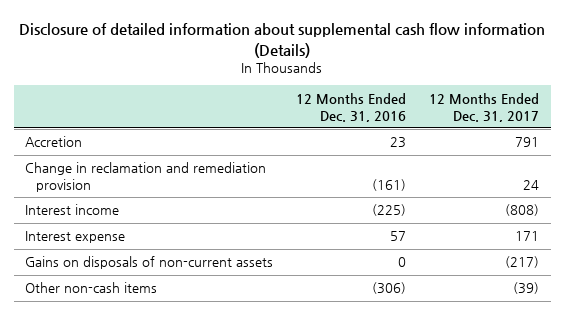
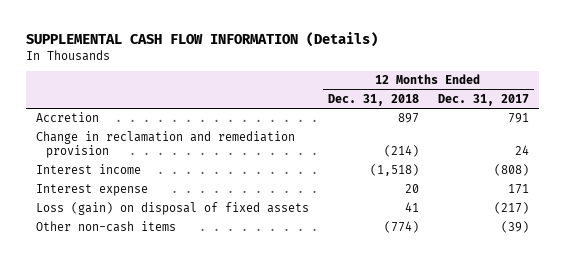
[19,23,546,58] Disclosure of detailed information about supplemental cash flow information (Details) -> [26,31,379,47] SUPPLEMENTAL CASH FLOW INFORMATION (Details)
[296,92,407,122] 12 Months Ended Dec. 31, 2016 -> none
none -> [327,94,419,107] Dec. 31, 2018
[25,256,274,270] Gains on disposals of non-current assets -> [35,202,309,216] Loss (gain) on disposal of fixed assets

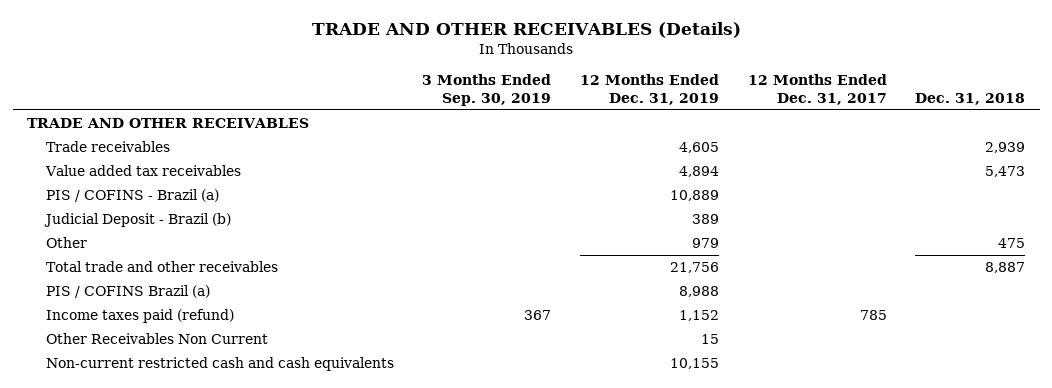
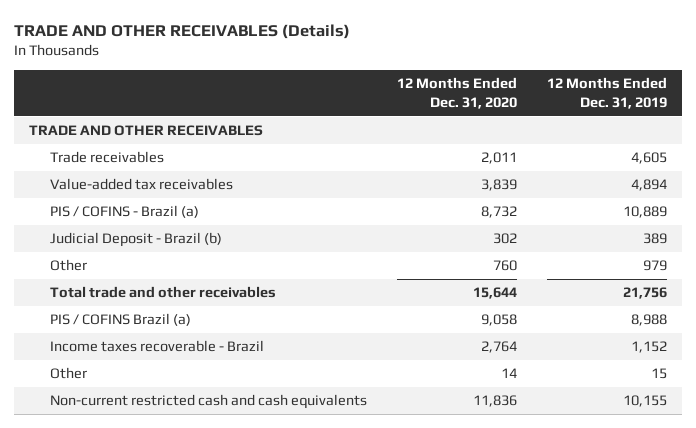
[422,74,552,107] 3 Months Ended Sep. 30, 2019 -> none
[747,74,887,106] 12 Months Ended Dec. 31, 2017 -> none
[915,93,1026,106] Dec. 31, 2018 -> none
none -> [396,77,517,109] 12 Months Ended Dec. 31, 2020
[44,164,241,176] Value added tax receivables -> [49,178,233,191] Value-added tax receivables
[45,308,234,323] Income taxes paid (refund) -> [49,340,264,353] Income taxes recoverable - Brazil
[45,332,268,344] Other Receivables Non Current -> [49,367,87,380] Other

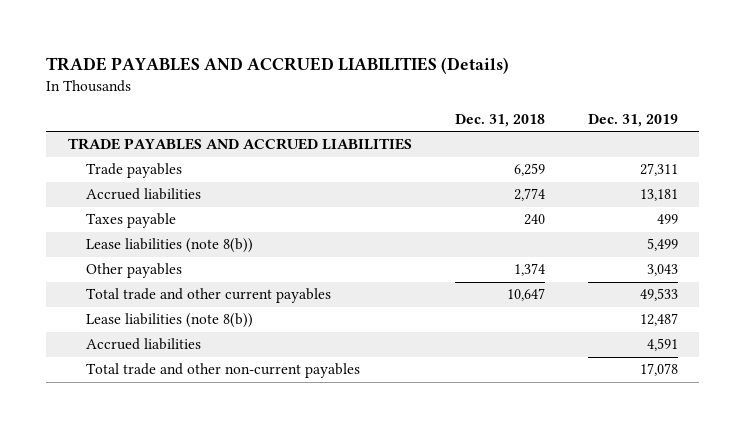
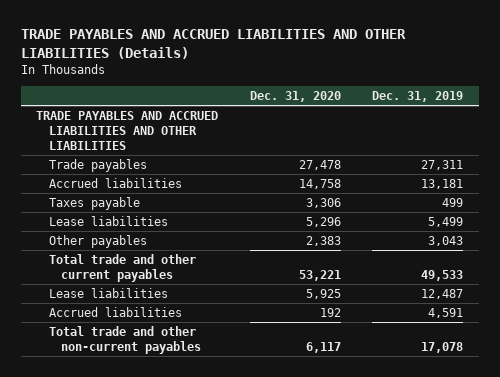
[46,57,510,75] TRADE PAYABLES AND ACCRUED LIABILITIES (Details) -> [20,29,406,60] TRADE PAYABLES AND ACCRUED LIABILITIES AND OTHER LIABILITIES (Details)
[454,113,545,127] Dec. 31, 2018 -> none
none -> [249,91,341,103] Dec. 31, 2020
[67,138,412,151] TRADE PAYABLES AND ACCRUED LIABILITIES -> [36,110,219,151] TRADE PAYABLES AND ACCRUED LIABILITIES AND OTHER LIABILITIES
[86,238,254,254] Lease liabilities (note 8(b)) -> [48,215,168,226] Lease liabilities
[86,313,254,329] Lease liabilities (note 8(b)) -> [48,287,168,298] Lease liabilities

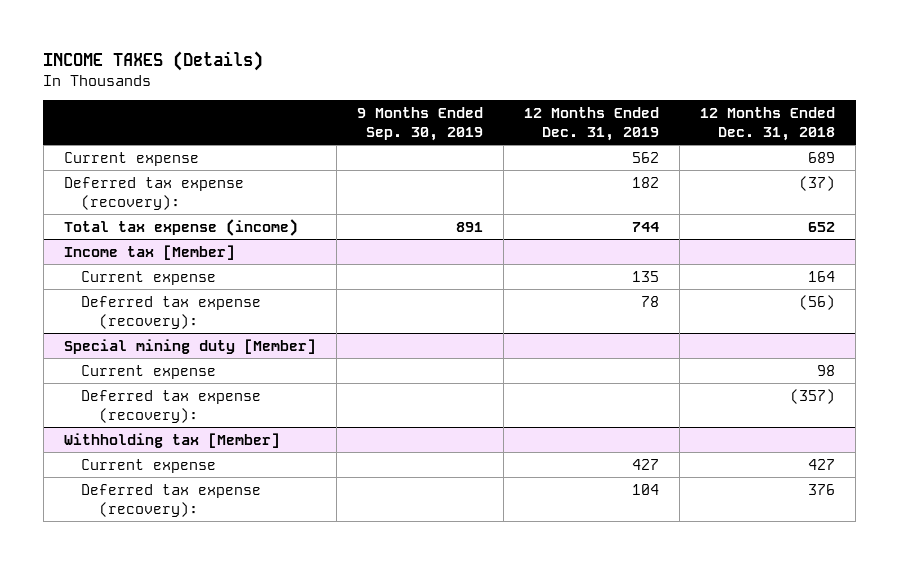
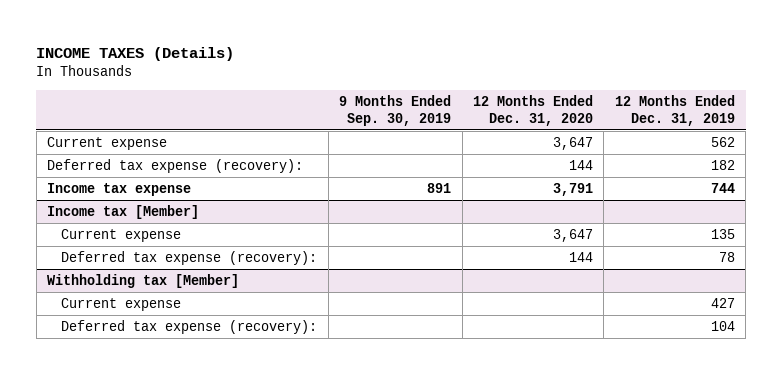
[699,106,835,141] 12 Months Ended Dec. 31, 2018 -> none
none -> [472,94,593,126] 12 Months Ended Dec. 31, 2020
[63,218,298,236] Total tax expense (income) -> [47,182,192,196] Income tax expense
[63,338,316,354] Special mining duty [Member] -> none
[81,364,217,379] Current expense -> none
[81,389,262,423] Deferred tax expense (recovery): -> none

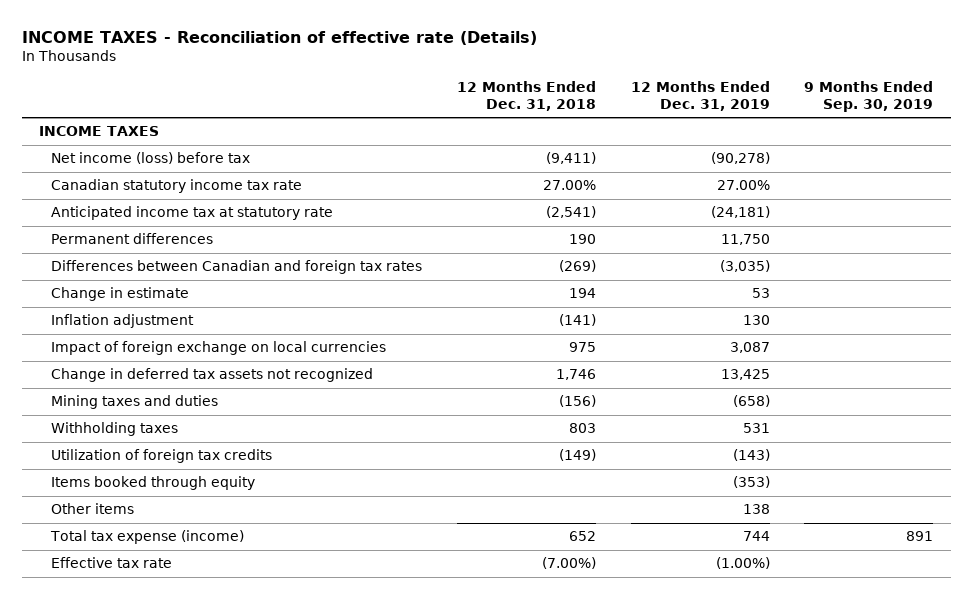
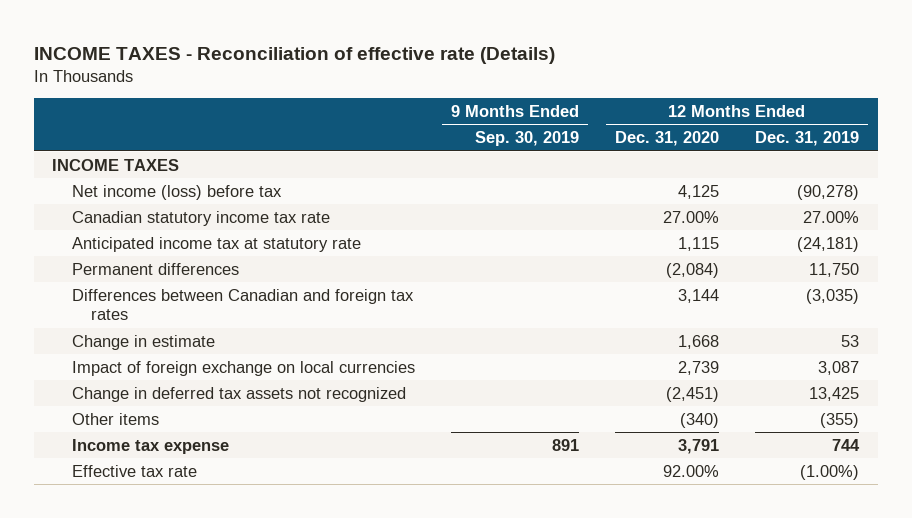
[456,81,596,111] 12 Months Ended Dec. 31, 2018 -> none
none -> [615,131,720,147] Dec. 31, 2020
[51,314,195,329] Inflation adjustment -> none
[51,395,219,410] Mining taxes and duties -> none
[51,422,179,437] Withholding taxes -> none
[51,449,273,464] Utilization of foreign tax credits -> none
[51,476,256,491] Items booked through equity -> none
[742,504,770,515] 138 -> [820,412,860,428] (355)
[50,530,245,545] Total tax expense (income) -> [71,438,229,454] Income tax expense

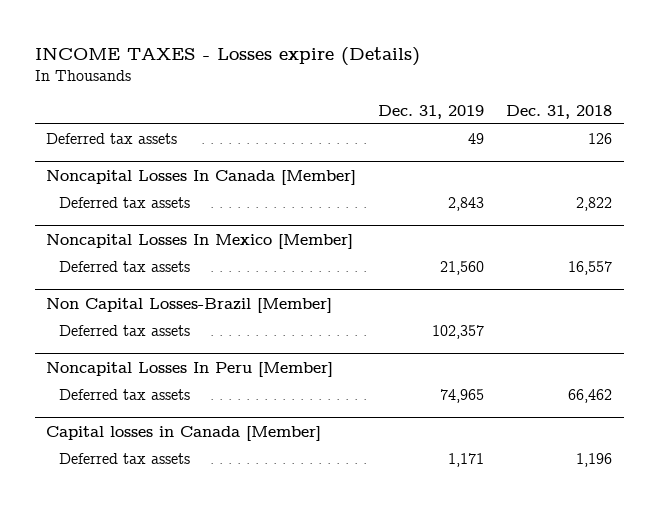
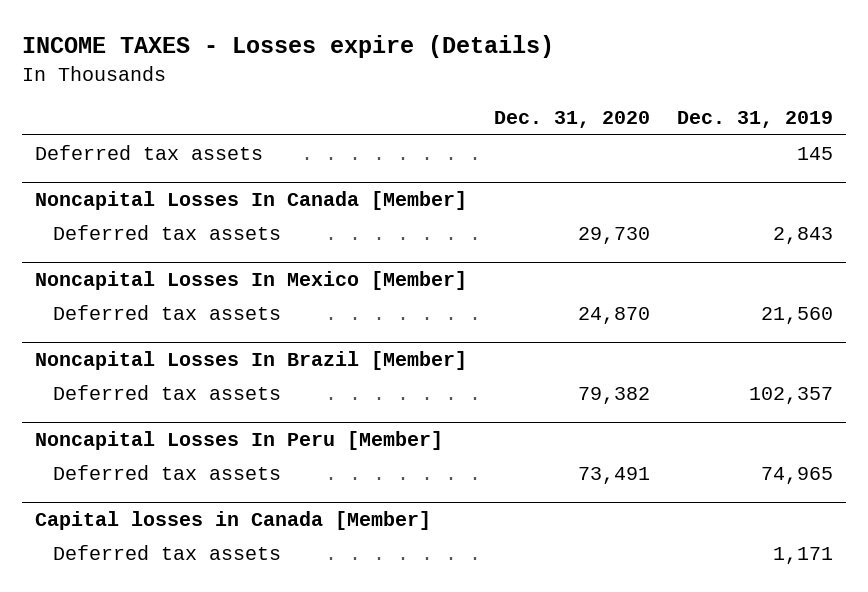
[506,104,613,119] Dec. 31, 2018 -> none
none -> [494,111,651,129] Dec. 31, 2020
[468,133,485,145] 49 -> [796,146,833,160] 145
[46,298,333,314] Non Capital Losses-Brazil [Member] -> [35,351,468,371] Noncapital Losses In Brazil [Member]

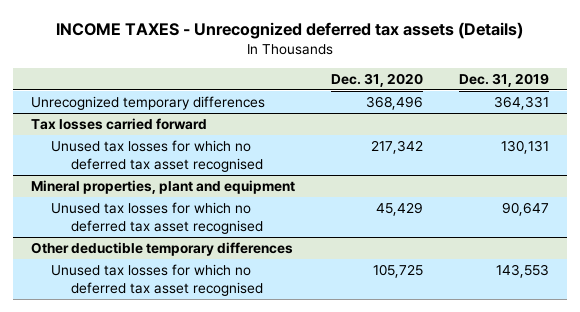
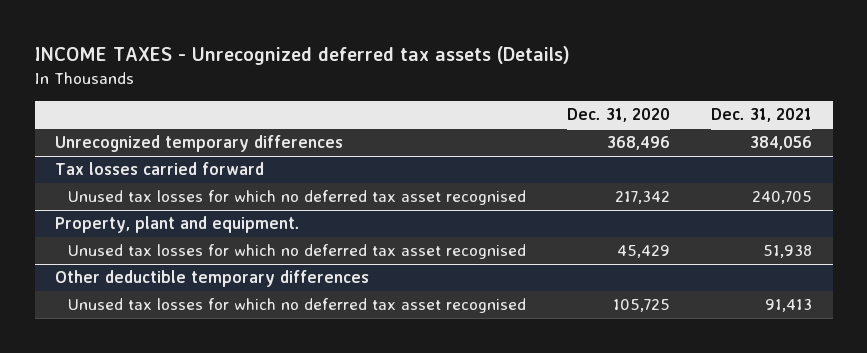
[459,72,550,87] Dec. 31, 2019 -> none
none -> [711,108,813,123] Dec. 31, 2021
[30,180,295,195] Mineral properties, plant and equipment -> [55,216,301,234] Property, plant and equipment.

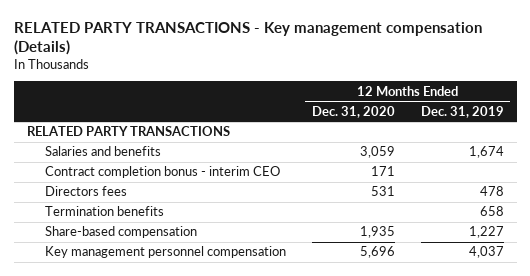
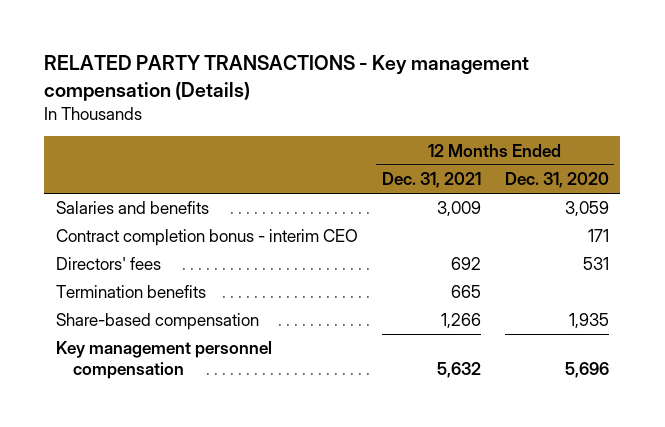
[420,105,504,118] Dec. 31, 2019 -> none
none -> [381,172,481,189] Dec. 31, 2021
[26,126,230,137] RELATED PARTY TRANSACTIONS -> none
[45,186,128,197] Directors fees -> [56,257,162,271] Directors' fees

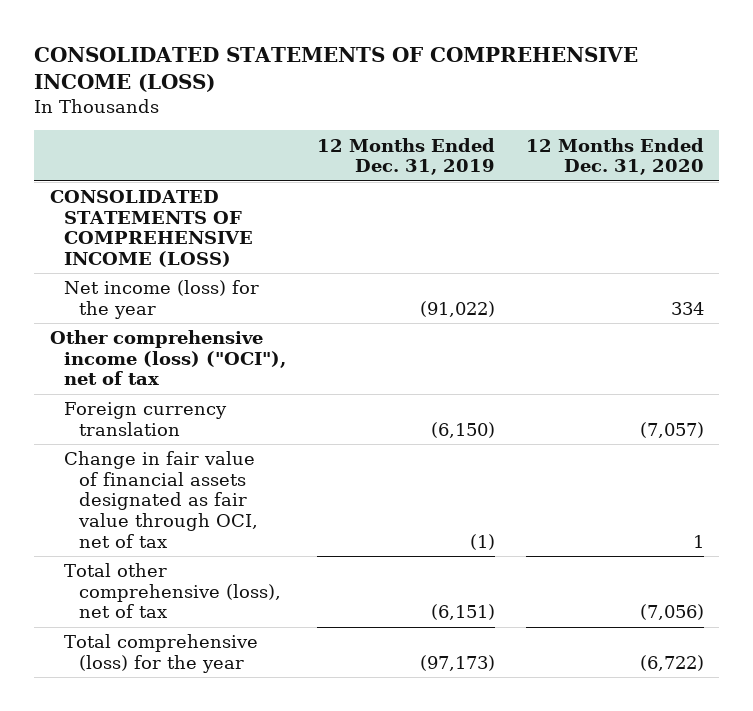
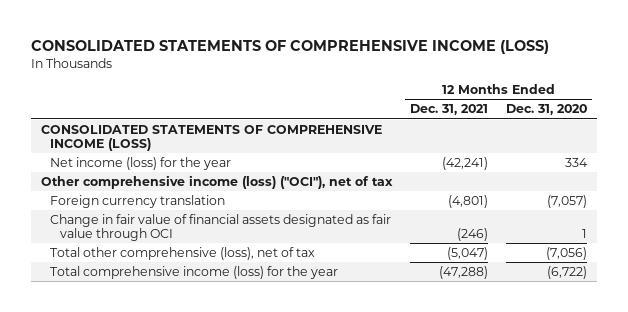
[316,137,495,176] 12 Months Ended Dec. 31, 2019 -> none
none -> [410,104,489,116] Dec. 31, 2021
[64,451,258,548] Change in fair value of financial assets designated as fair value through OCI, net of tax -> [50,213,392,242] Change in fair value of financial assets designated as fair value through OCI
[64,634,259,673] Total comprehensive (loss) for the year -> [50,265,339,279] Total comprehensive income (loss) for the year

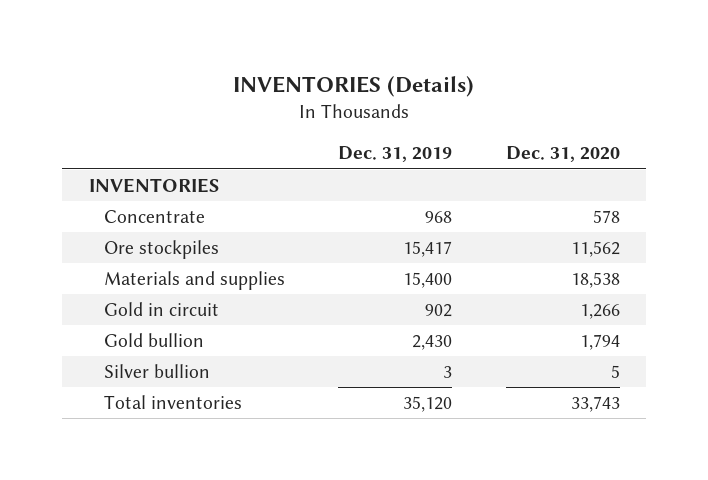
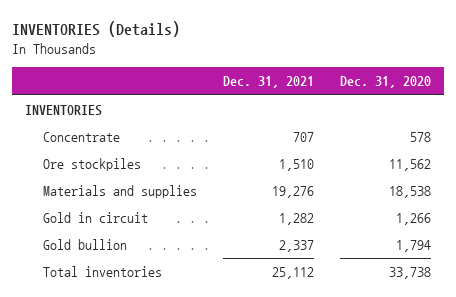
[338,146,453,163] Dec. 31, 2019 -> none
none -> [223,76,315,89] Dec. 31, 2021
[103,363,210,378] Silver bullion -> none
[570,395,620,412] 33,743 -> [389,267,432,280] 33,738

